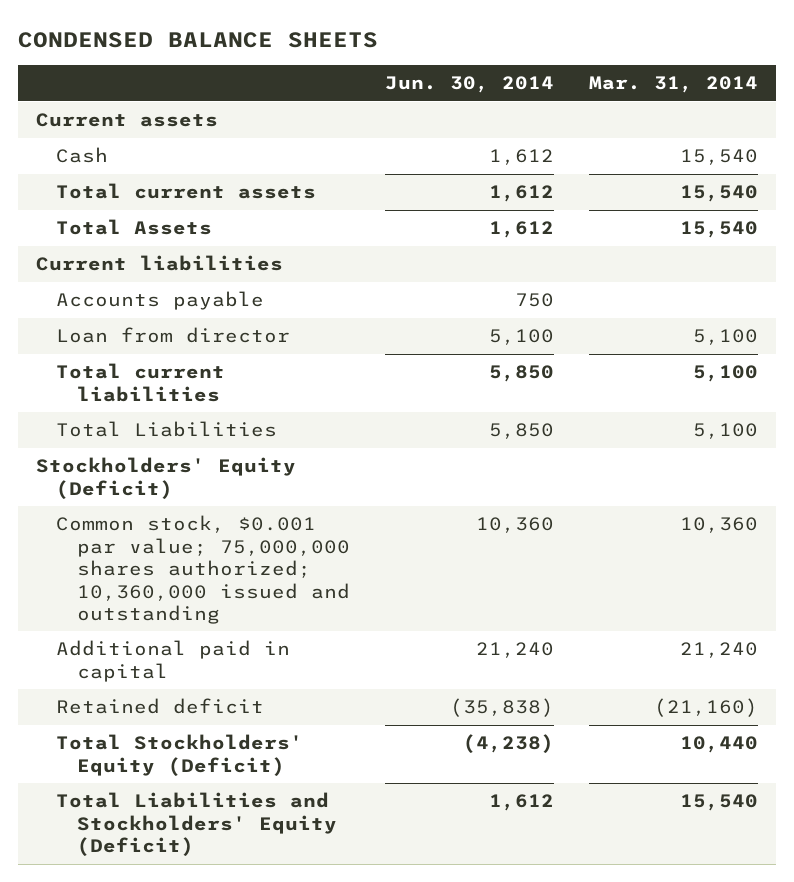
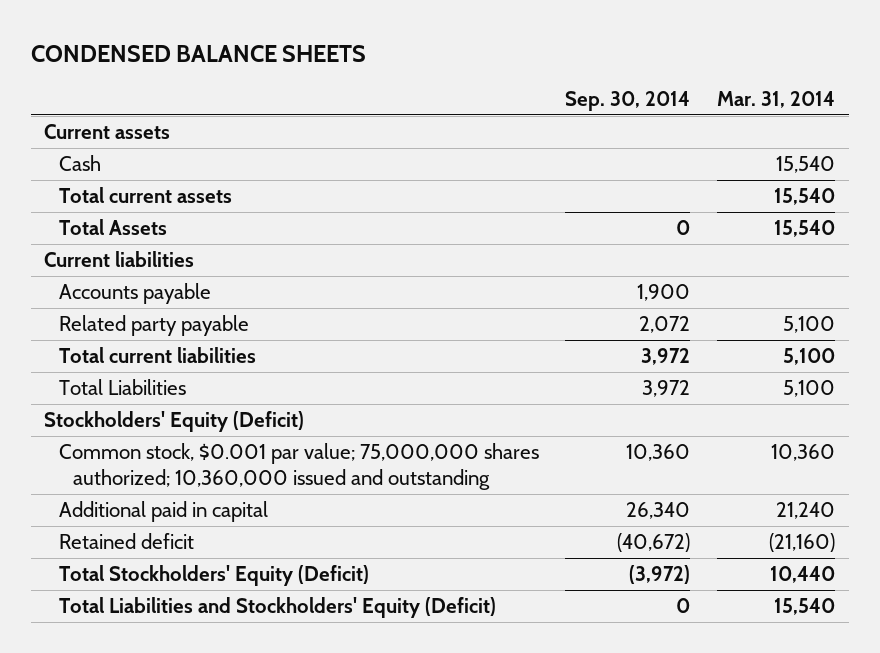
[384,76,554,94] Jun. 30, 2014 -> none
none -> [565,90,691,111] Sep. 30, 2014
[56,327,291,344] Loan from director -> none
none -> [58,315,249,337] Related party payable

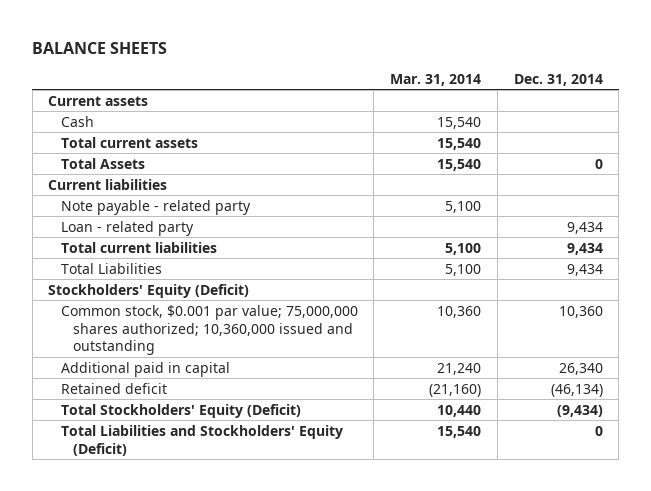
[30,45,366,63] CONDENSED BALANCE SHEETS -> [32,41,168,54] BALANCE SHEETS
[565,90,691,111] Sep. 30, 2014 -> none
none -> [513,73,603,86] Dec. 31, 2014
[58,283,211,305] Accounts payable -> none
[58,315,249,337] Related party payable -> [60,199,251,215] Note payable - related party
none -> [60,220,194,236] Loan - related party

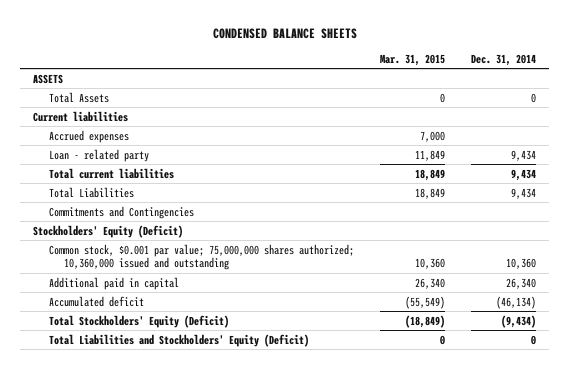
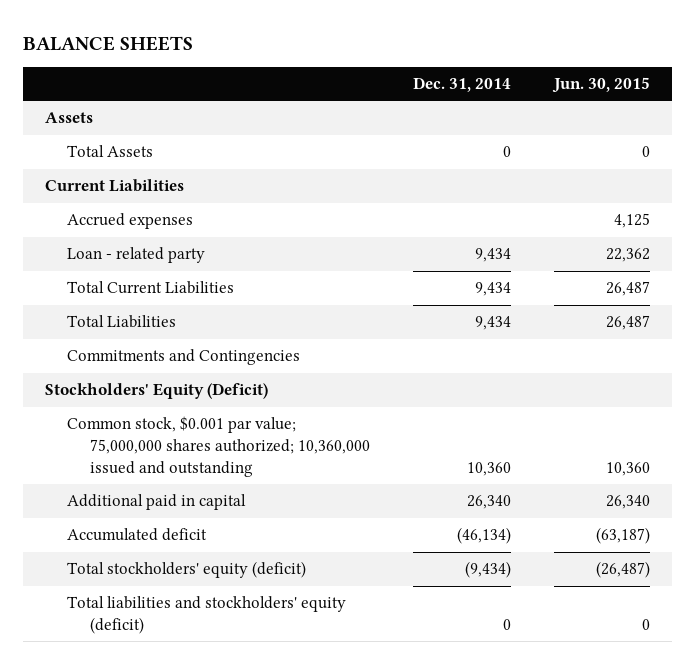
[212,27,357,39] CONDENSED BALANCE SHEETS -> [23,35,194,51] BALANCE SHEETS
[379,53,445,66] Mar. 31, 2015 -> none
none -> [552,77,651,94] Jun. 30, 2015
[32,73,63,84] ASSETS -> [44,112,93,124] Assets
[32,110,128,122] Current liabilities -> [44,179,184,193] Current Liabilities
[48,167,174,179] Total current liabilities -> [67,281,235,295] Total Current Liabilities
[48,314,229,328] Total Stockholders' Equity (Deficit) -> [67,561,307,579] Total stockholders' equity (deficit)
[48,333,309,347] Total Liabilities and Stockholders' Equity (Deficit) -> [67,596,347,635] Total liabilities and stockholders' equity (deficit)

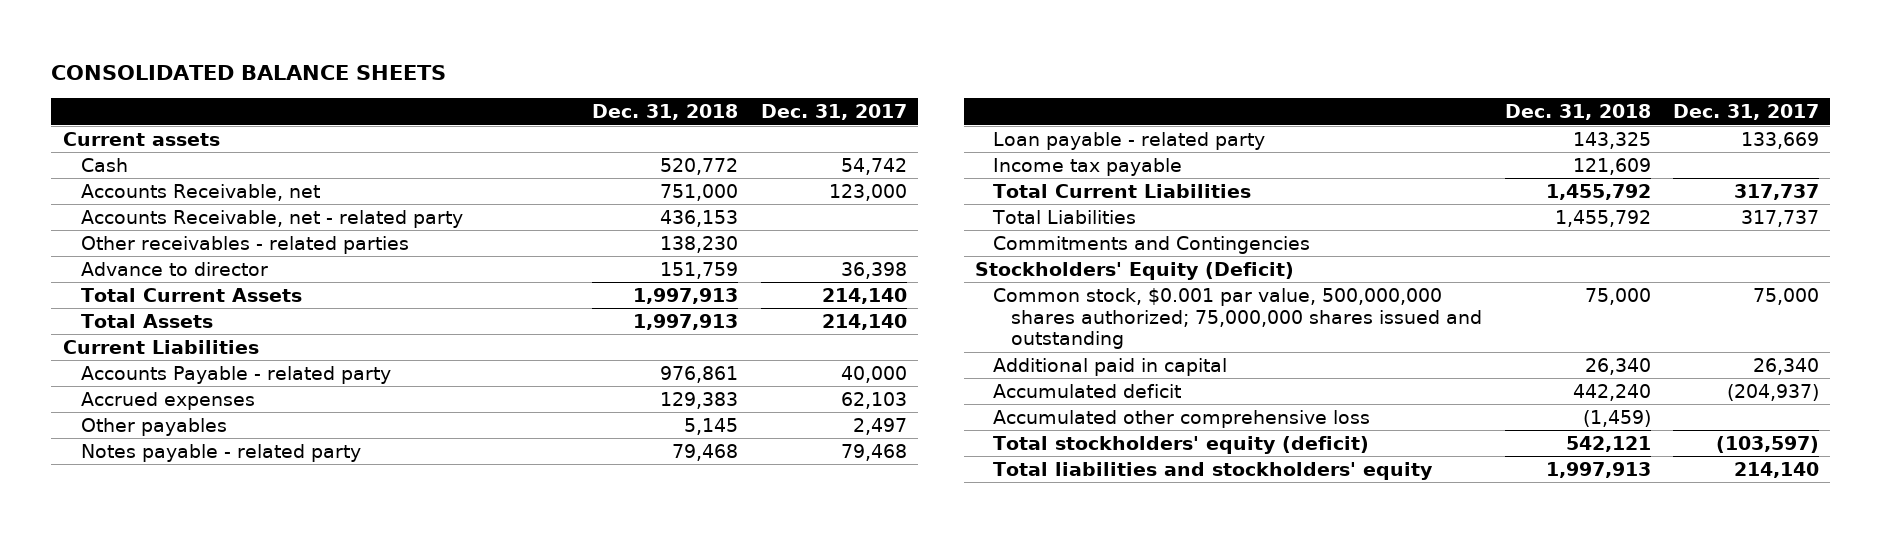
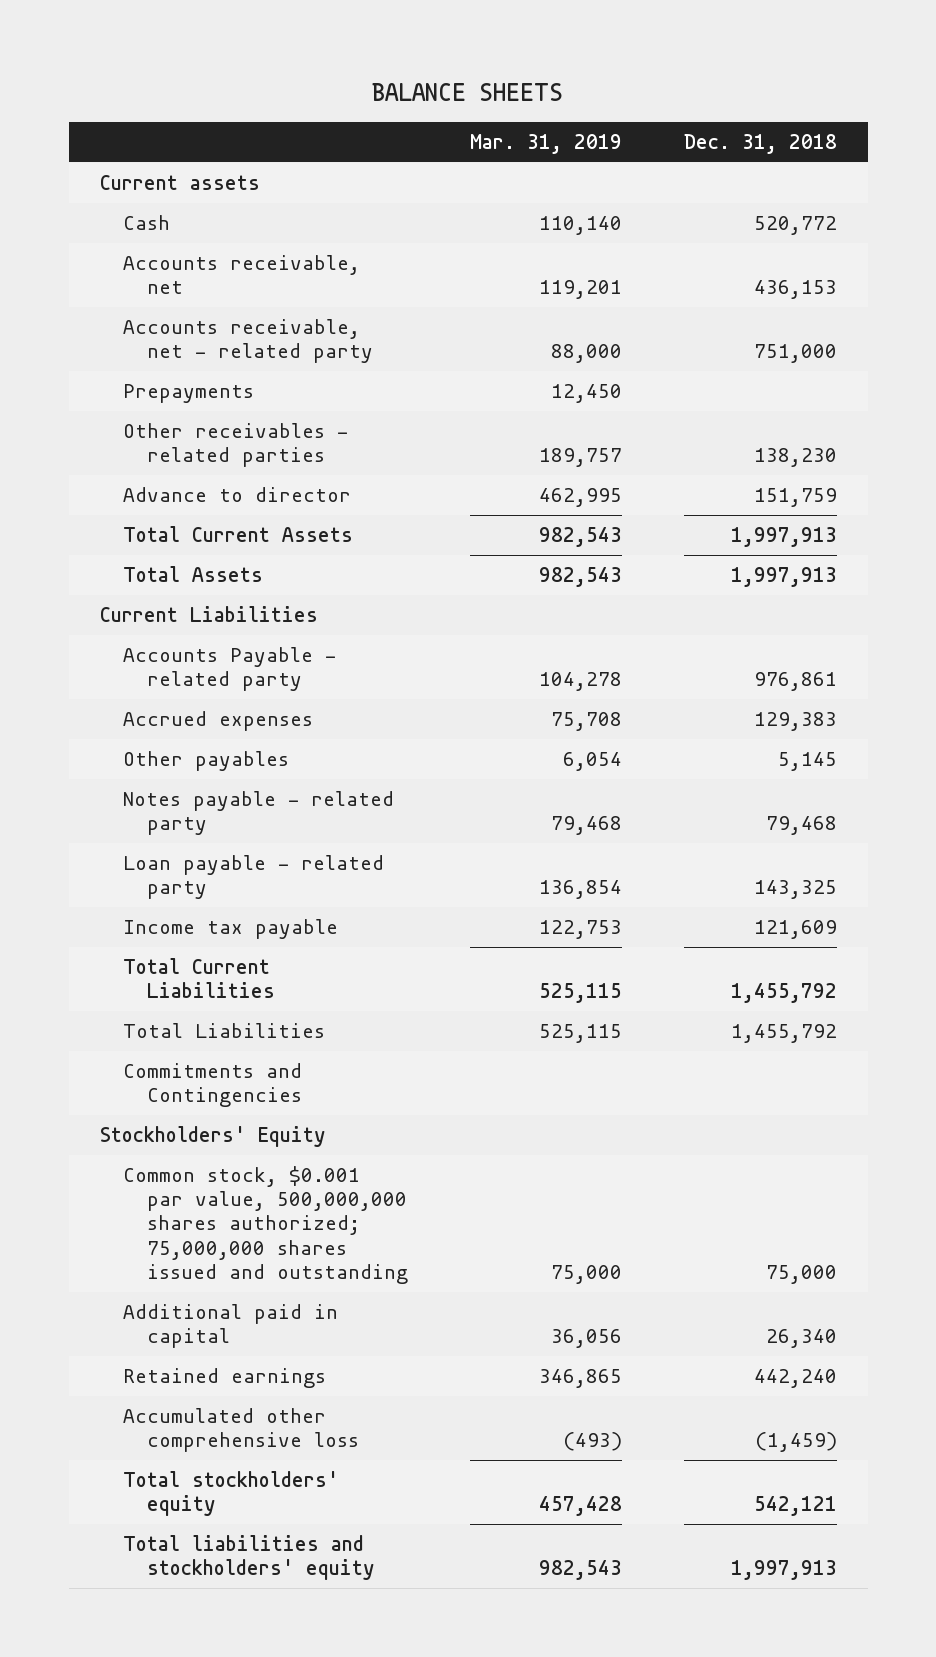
[51,64,447,80] CONSOLIDATED BALANCE SHEETS -> [372,83,564,102] BALANCE SHEETS
[760,104,907,121] Dec. 31, 2017 -> none
none -> [469,133,622,154] Mar. 31, 2019
[80,183,320,201] Accounts Receivable, net -> [123,255,361,295] Accounts receivable, net
[660,183,739,201] 751,000 -> [753,280,837,300] 436,153
[80,209,463,228] Accounts Receivable, net - related party -> [123,319,373,364] Accounts receivable, net - related party
[660,209,739,227] 436,153 -> [753,344,837,364] 751,000
none -> [123,384,255,404] Prepayments
[975,261,1295,280] Stockholders' Equity (Deficit) -> [99,1126,326,1148] Stockholders' Equity
[993,383,1182,398] Accumulated deficit -> [123,1368,327,1389] Retained earnings
[993,435,1370,454] Total stockholders' equity (deficit) -> [123,1471,340,1517] Total stockholders' equity

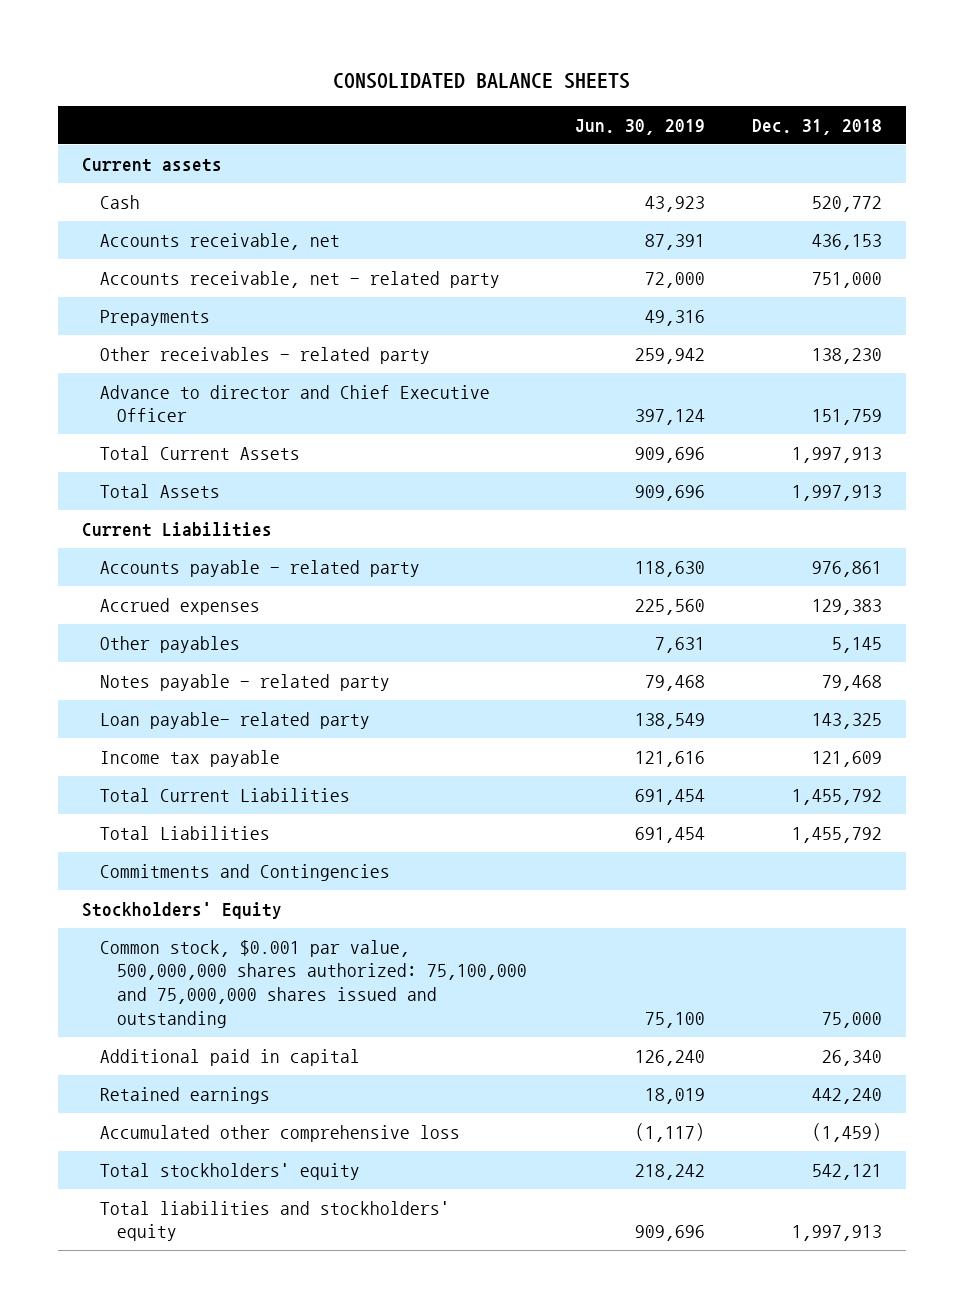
[372,83,564,102] BALANCE SHEETS -> [333,73,631,90] CONSOLIDATED BALANCE SHEETS
[469,133,622,154] Mar. 31, 2019 -> none
none -> [574,119,705,136] Jun. 30, 2019
[123,423,349,468] Other receivables - related parties -> [99,346,430,364] Other receivables - related party
[123,487,352,503] Advance to director -> [99,384,490,423] Advance to director and Chief Executive Officer
[123,647,337,692] Accounts Payable - related party -> [99,559,420,577] Accounts payable - related party
[123,855,385,900] Loan payable - related party -> [99,711,370,729] Loan payable- related party
[123,1166,408,1284] Common stock, $0.001 par value, 500,000,000 shares authorized; 75,000,000 shares issued and outstanding -> [99,939,527,1028] Common stock, $0.001 par value, 500,000,000 shares authorized: 75,100,000 and 75,000,000 shares issued and outstanding

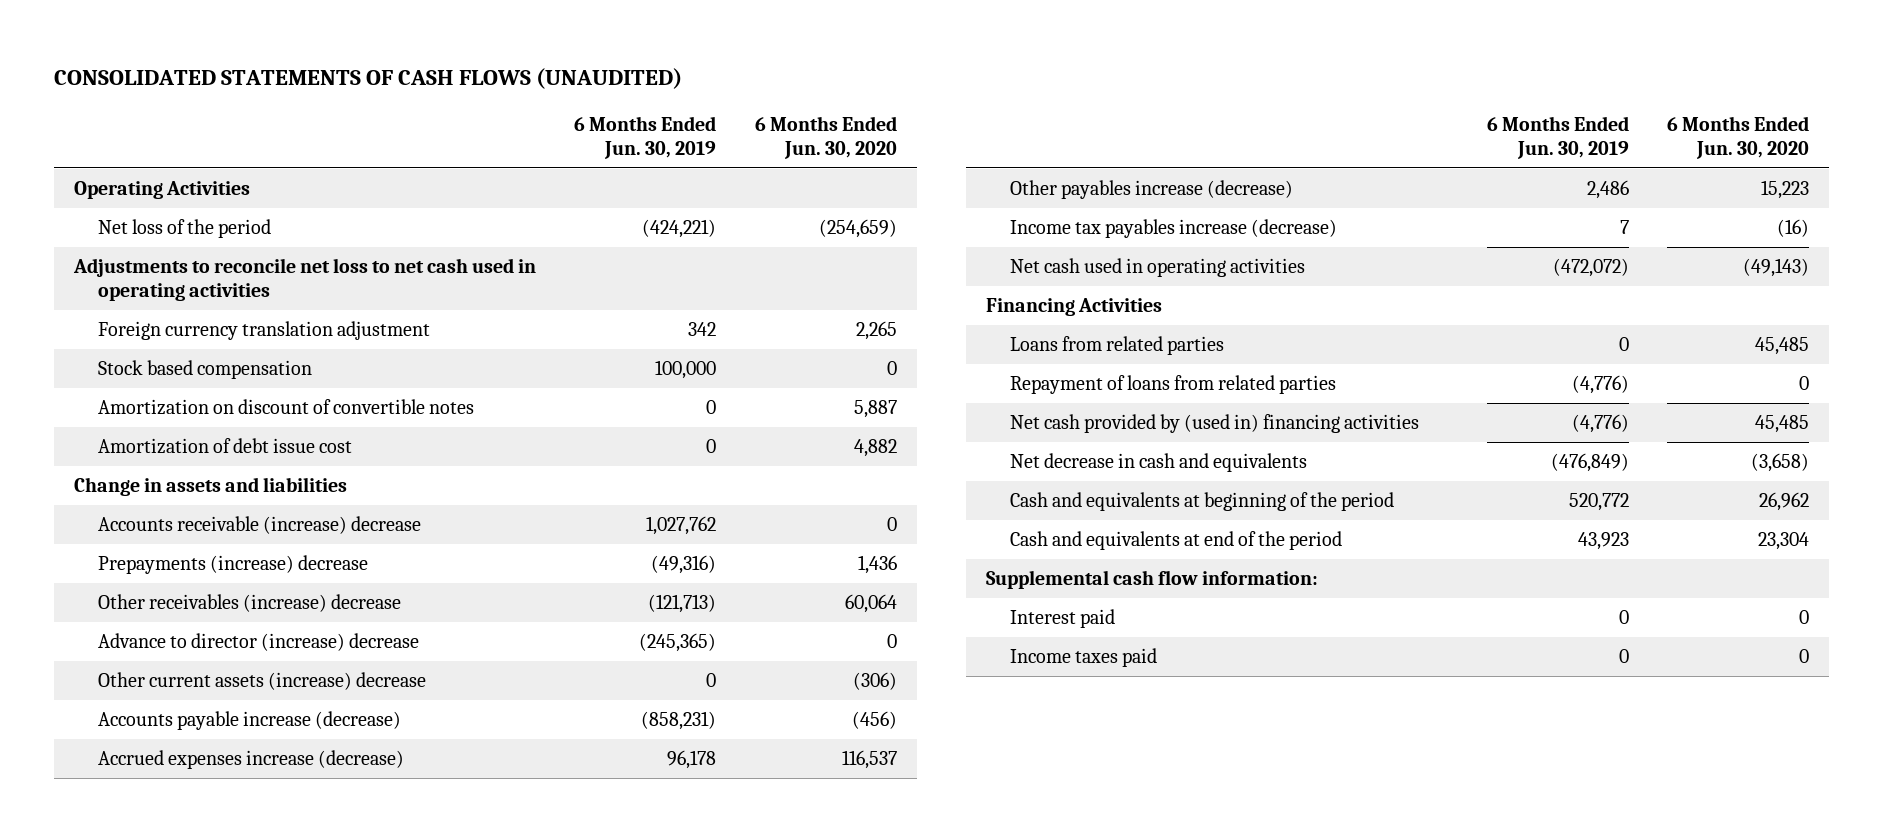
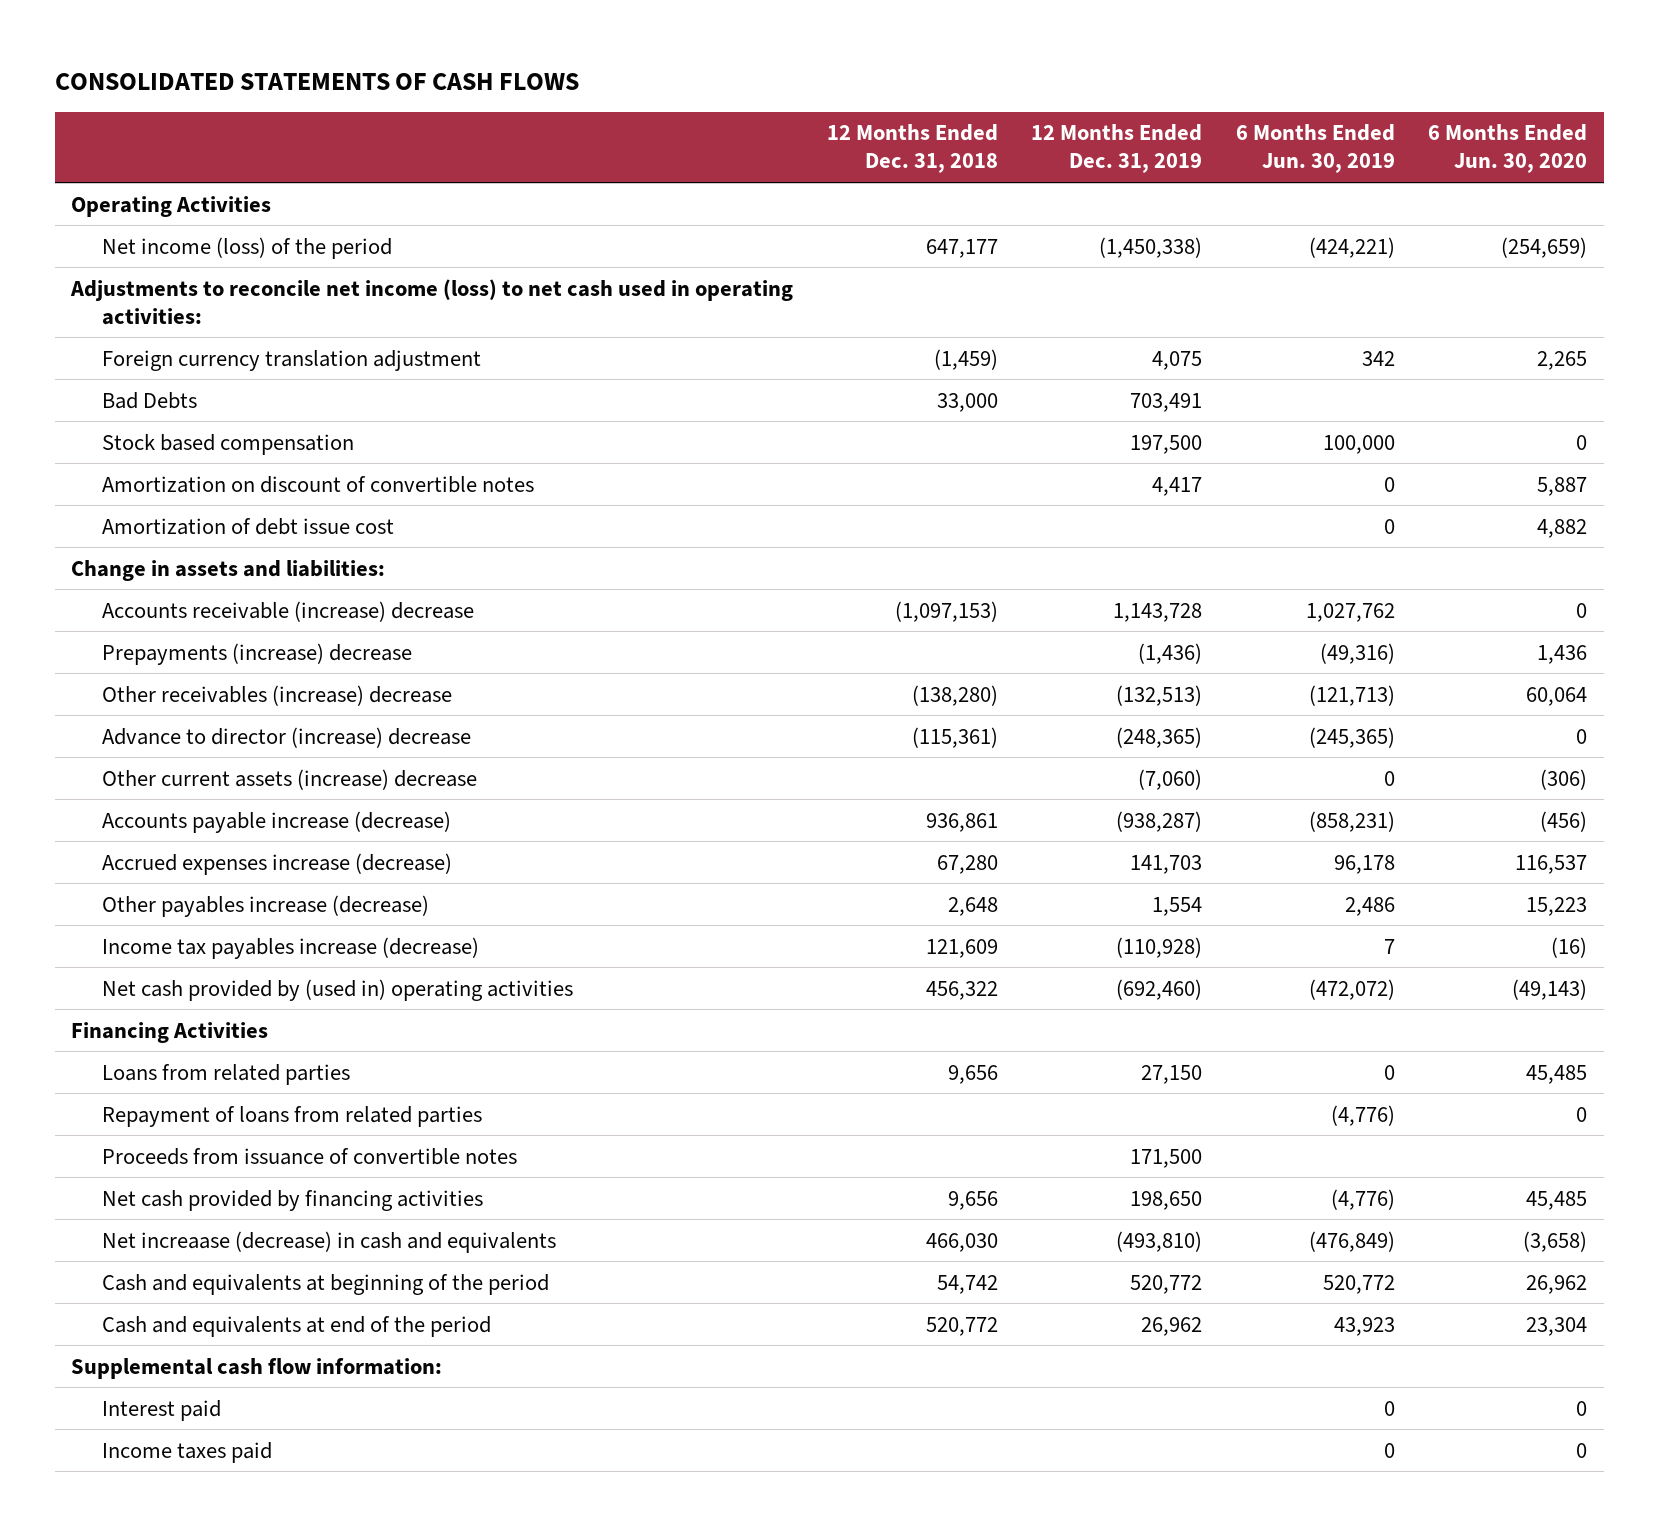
[54,68,683,90] CONSOLIDATED STATEMENTS OF CASH FLOWS (UNAUDITED) -> [54,72,579,90] CONSOLIDATED STATEMENTS OF CASH FLOWS
none -> [826,124,998,174] 12 Months Ended Dec. 31, 2018
none -> [1031,124,1203,174] 12 Months Ended Dec. 31, 2019
[97,219,271,239] Net loss of the period -> [101,236,392,259] Net income (loss) of the period
[72,258,536,301] Adjustments to reconcile net loss to net cash used in operating activities -> [70,278,794,325] Adjustments to reconcile net income (loss) to net cash used in operating activities:
none -> [101,391,197,409] Bad Debts
[73,477,347,497] Change in assets and liabilities -> [71,559,386,581] Change in assets and liabilities:
[1009,258,1305,278] Net cash used in operating activities -> [101,978,573,1001] Net cash provided by (used in) operating activities
none -> [101,1147,517,1165] Proceeds from issuance of convertible notes
[1009,414,1419,434] Net cash provided by (used in) financing activities -> [101,1189,483,1211] Net cash provided by financing activities
[1009,453,1307,473] Net decrease in cash and equivalents -> [101,1230,556,1253] Net increaase (decrease) in cash and equivalents

